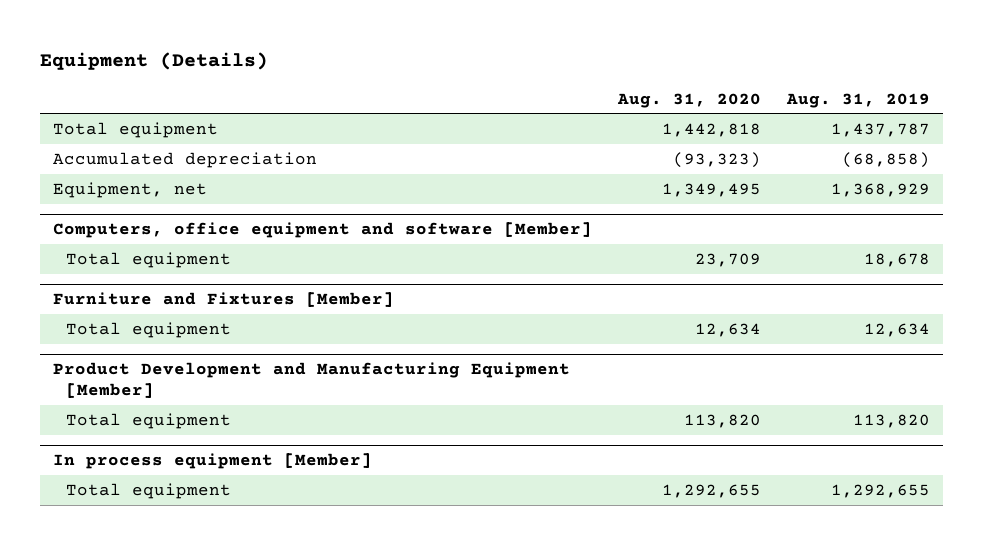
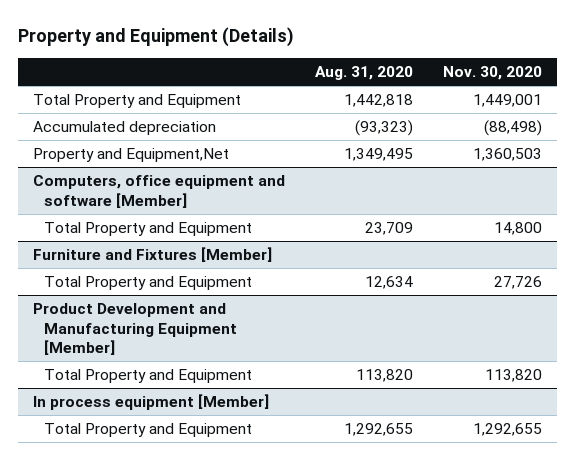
[39,52,268,71] Equipment (Details) -> [17,26,294,47] Property and Equipment (Details)
[785,92,930,108] Aug. 31, 2019 -> none
none -> [442,65,542,80] Nov. 30, 2020
[52,121,218,138] Total equipment -> [32,94,241,109] Total Property and Equipment
[52,181,207,198] Equipment, net -> [32,148,229,163] Property and Equipment,Net
[65,251,231,268] Total equipment -> [43,222,252,237] Total Property and Equipment
[65,321,231,338] Total equipment -> [43,276,252,291] Total Property and Equipment
[65,412,231,429] Total equipment -> [43,369,252,384] Total Property and Equipment
[65,482,231,499] Total equipment -> [43,423,252,438] Total Property and Equipment

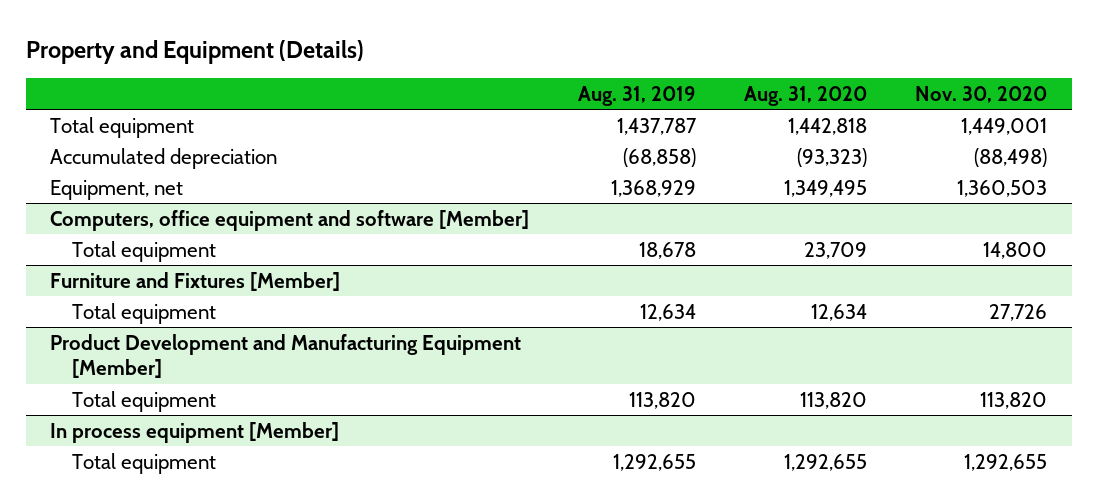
none -> [577,85,696,106] Aug. 31, 2019
[32,94,241,109] Total Property and Equipment -> [50,116,195,138] Total equipment
[32,148,229,163] Property and Equipment,Net -> [50,179,184,200] Equipment, net
[43,222,252,237] Total Property and Equipment -> [72,240,217,262] Total equipment
[43,276,252,291] Total Property and Equipment -> [72,302,217,324] Total equipment
[43,369,252,384] Total Property and Equipment -> [72,390,217,412] Total equipment
[43,423,252,438] Total Property and Equipment -> [72,452,217,474] Total equipment

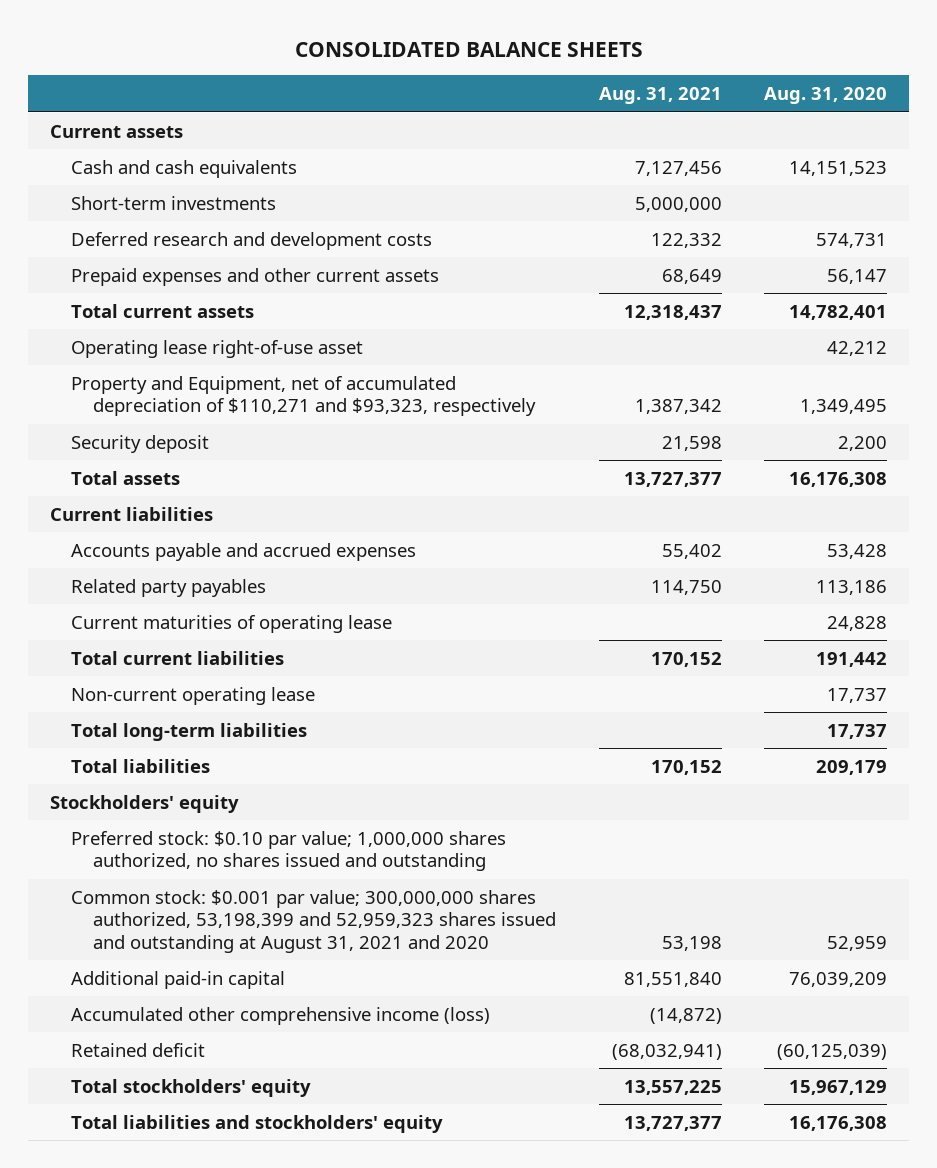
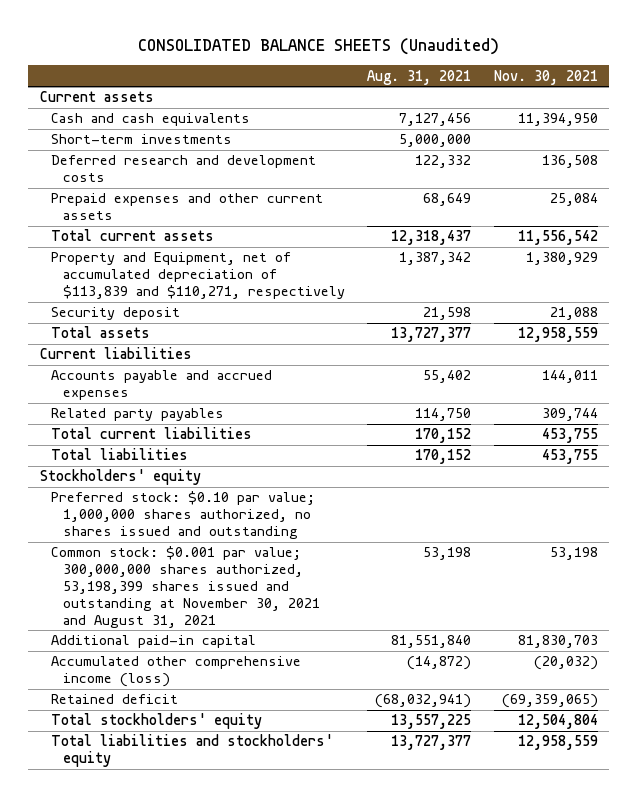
[294,41,643,57] CONSOLIDATED BALANCE SHEETS -> [137,37,499,55] CONSOLIDATED BALANCE SHEETS (Unaudited)
[764,87,888,105] Aug. 31, 2020 -> none
none -> [493,69,598,85] Nov. 30, 2021
[71,339,364,358] Operating lease right-of-use asset -> none
[71,375,537,417] Property and Equipment, net of accumulated depreciation of $110,271 and $93,323, respectively -> [51,252,346,300] Property and Equipment, net of accumulated depreciation of $113,839 and $110,271, respectively
[71,614,393,633] Current maturities of operating lease -> none
[71,686,316,705] Non-current operating lease -> none
[71,722,308,741] Total long-term liabilities -> none
[71,889,557,953] Common stock: $0.001 par value; 300,000,000 shares authorized, 53,198,399 and 52,959,323 shares issued and outstanding at August 31, 2021 and 2020 -> [51,546,321,628] Common stock: $0.001 par value; 300,000,000 shares authorized, 53,198,399 shares issued and outstanding at November 30, 2021 and August 31, 2021

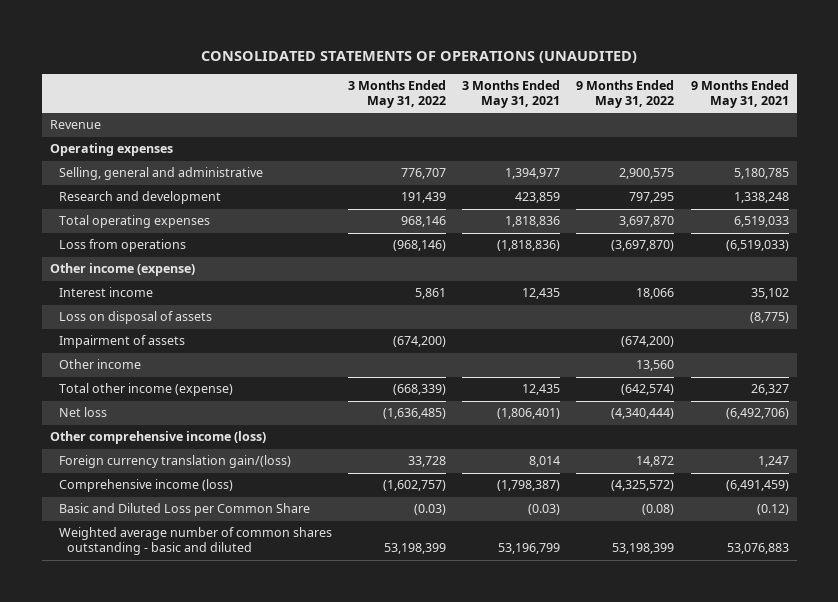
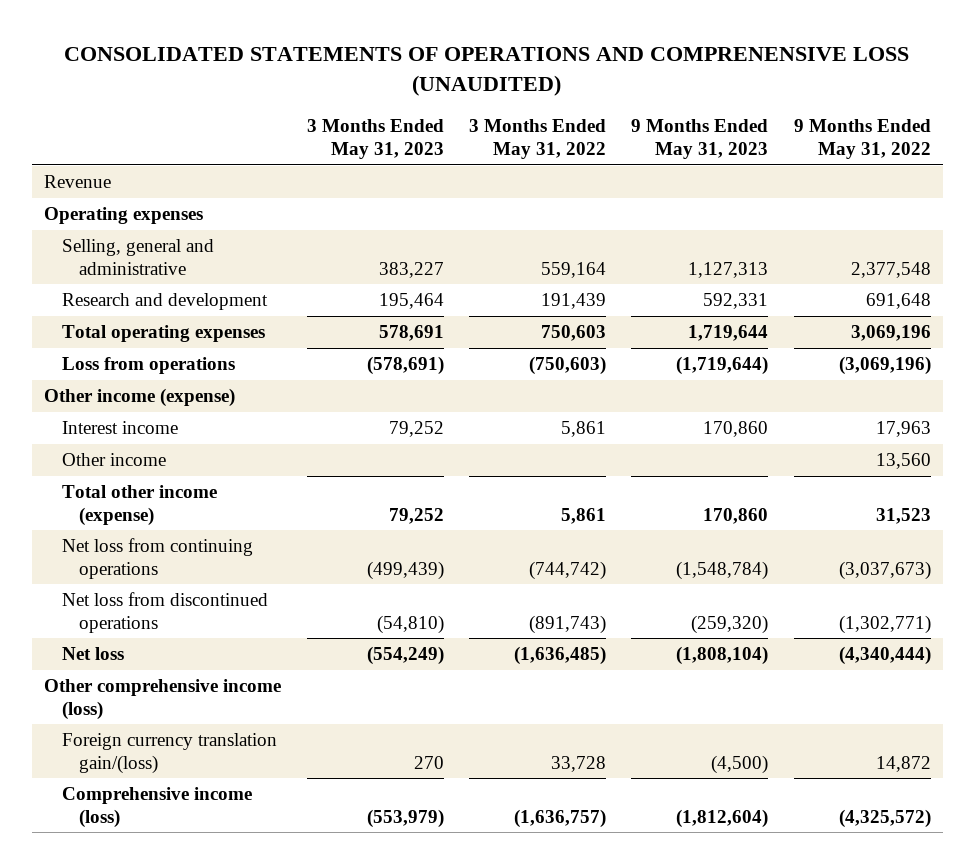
[201,51,638,64] CONSOLIDATED STATEMENTS OF OPERATIONS (UNAUDITED) -> [64,47,910,97] CONSOLIDATED STATEMENTS OF OPERATIONS AND COMPRENENSIVE LOSS (UNAUDITED)
[462,80,561,109] 3 Months Ended May 31, 2021 -> none
[690,80,789,109] 9 Months Ended May 31, 2021 -> none
none -> [306,119,444,160] 3 Months Ended May 31, 2023
none -> [631,119,769,160] 9 Months Ended May 31, 2023
[400,168,446,180] 776,707 -> [540,261,606,278] 559,164
[619,168,675,180] 2,900,575 -> [850,261,931,278] 2,377,548
[629,192,675,204] 797,295 -> [865,293,931,310] 691,648
[400,216,446,228] 968,146 -> [540,325,606,342] 750,603
[619,216,675,228] 3,697,870 -> [850,325,931,342] 3,069,196
[392,240,446,252] (968,146) -> [528,356,606,376] (750,603)
[611,240,675,252] (3,697,870) -> [838,356,931,376] (3,069,196)
[58,311,212,325] Loss on disposal of assets -> none
[58,335,185,349] Impairment of assets -> none
[636,288,675,300] 18,066 -> [875,421,931,438] 17,963
[392,384,446,396] (668,339) -> [560,507,606,524] 5,861
[621,384,675,396] (642,574) -> [875,507,931,524] 31,523
none -> [61,538,253,579] Net loss from continuing operations
none -> [61,592,268,633] Net loss from discontinued operations
[58,503,310,517] Basic and Diluted Loss per Common Share -> none
[58,527,332,556] Weighted average number of common shares outstanding - basic and diluted -> none
[382,480,446,492] (1,602,757) -> [513,808,606,828] (1,636,757)

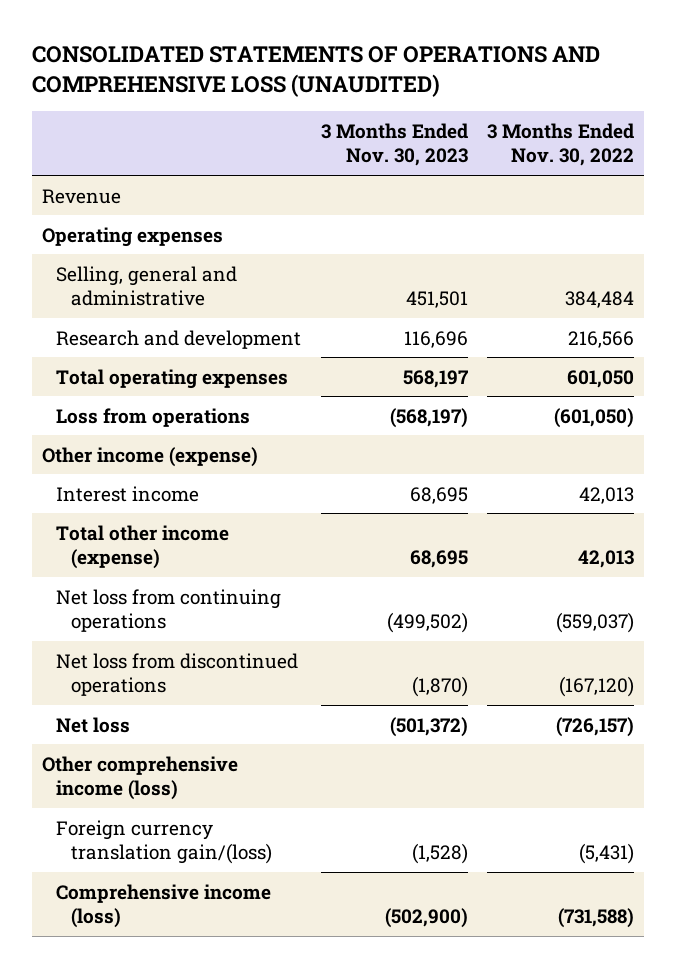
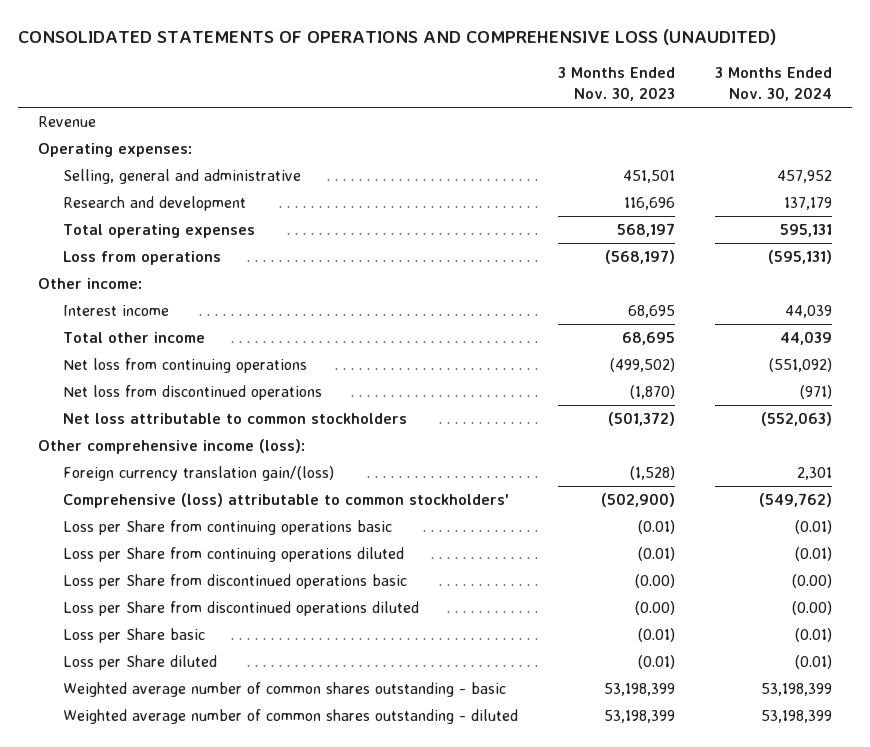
[486,122,634,167] 3 Months Ended Nov. 30, 2022 -> none
none -> [714,67,832,101] 3 Months Ended Nov. 30, 2024
[41,226,223,247] Operating expenses -> [38,143,193,158] Operating expenses:
[41,446,258,467] Other income (expense) -> [38,278,143,290] Other income:
[56,524,230,570] Total other income (expense) -> [62,332,205,344] Total other income
[56,716,131,733] Net loss -> [62,413,407,425] Net loss attributable to common stockholders
[41,755,238,801] Other comprehensive income (loss) -> [38,439,306,455] Other comprehensive income (loss):
[56,883,272,929] Comprehensive income (loss) -> [62,493,509,509] Comprehensive (loss) attributable to common stockholders'
none -> [62,520,392,536] Loss per Share from continuing operations basic
none -> [62,547,404,563] Loss per Share from continuing operations diluted
none -> [62,574,407,590] Loss per Share from discontinued operations basic
none -> [62,601,419,617] Loss per Share from discontinued operations diluted
none -> [62,628,205,644] Loss per Share basic
none -> [62,655,217,671] Loss per Share diluted
none -> [62,682,506,698] Weighted average number of common shares outstanding - basic
none -> [62,709,518,725] Weighted average number of common shares outstanding - diluted

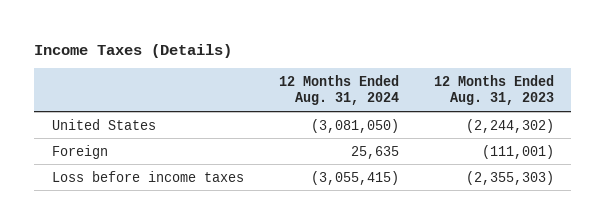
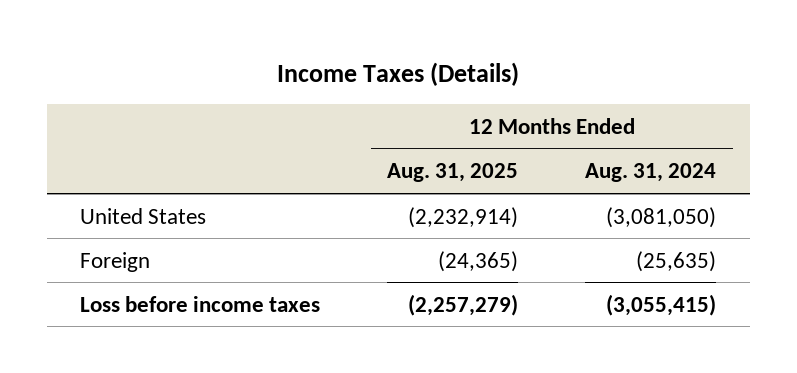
[433,75,554,106] 12 Months Ended Aug. 31, 2023 -> none
none -> [387,163,519,183] Aug. 31, 2025
[350,145,399,159] 25,635 -> [636,250,717,272] (25,635)

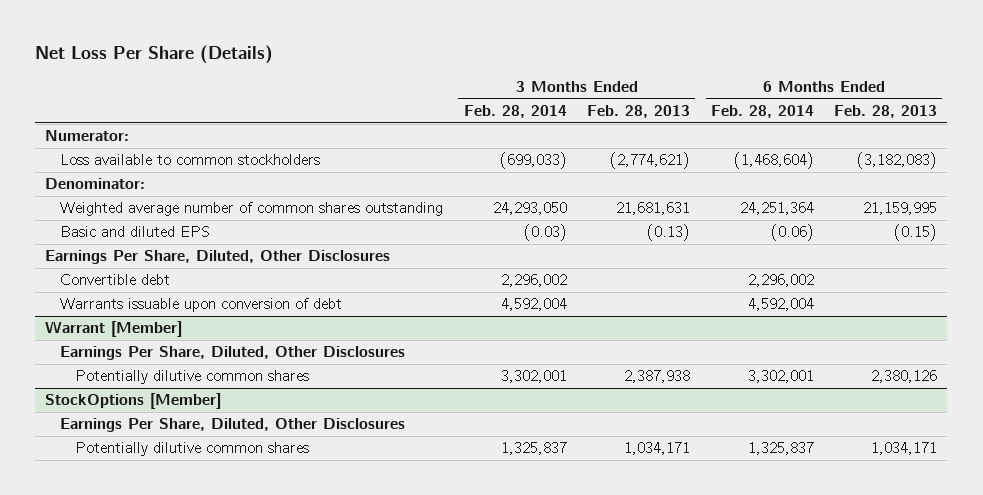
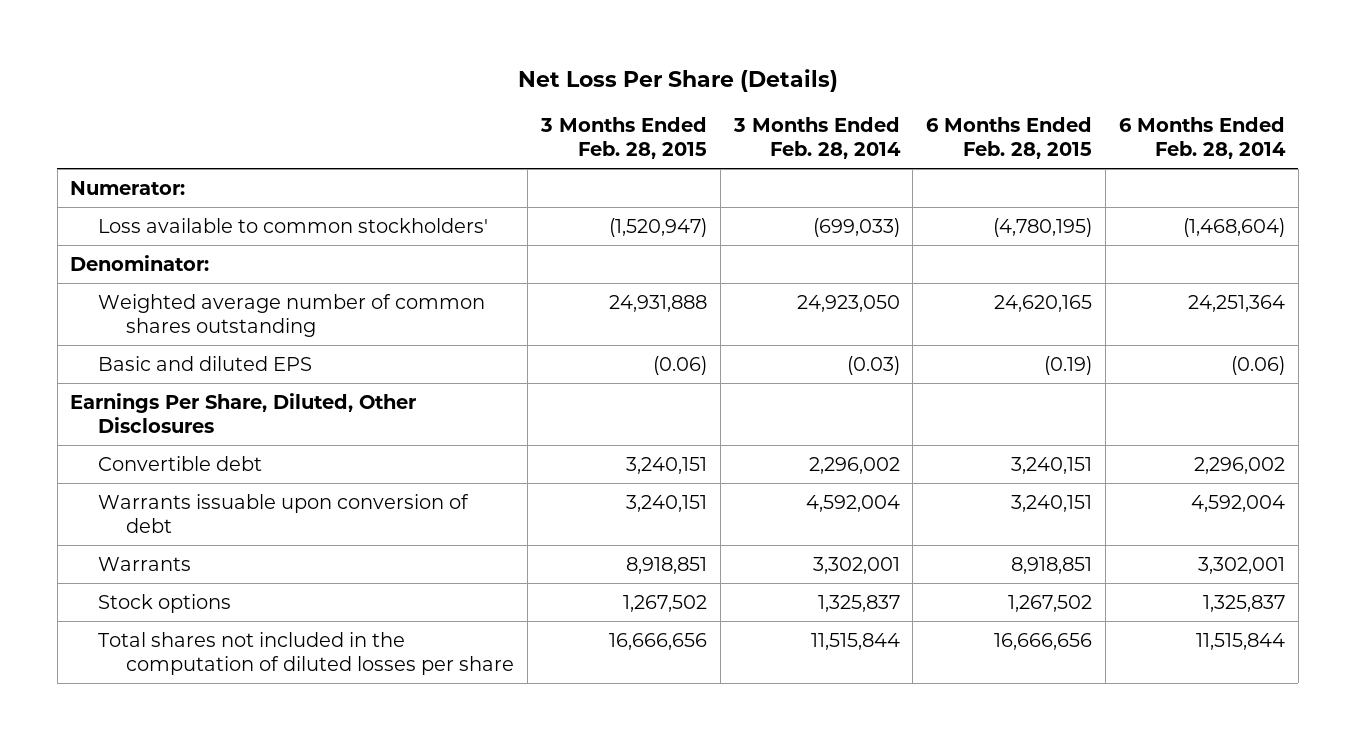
[587,105,691,119] Feb. 28, 2013 -> none
[834,105,938,119] Feb. 28, 2013 -> none
none -> [539,116,707,160] 3 Months Ended Feb. 28, 2015
none -> [926,116,1093,160] 6 Months Ended Feb. 28, 2015
[60,154,321,166] Loss available to common stockholders -> [98,217,489,233] Loss available to common stockholders'
[492,202,567,216] 24,293,050 -> [796,294,900,312] 24,923,050
[45,321,183,338] Warrant [Member] -> none
[60,346,406,361] Earnings Per Share, Diluted, Other Disclosures -> none
[45,393,222,410] StockOptions [Member] -> none
[60,418,406,433] Earnings Per Share, Diluted, Other Disclosures -> none
[74,370,309,385] Potentially dilutive common shares -> [98,556,192,571] Warrants
[74,442,309,457] Potentially dilutive common shares -> [98,593,232,613] Stock options
none -> [98,631,515,675] Total shares not included in the computation of diluted losses per share

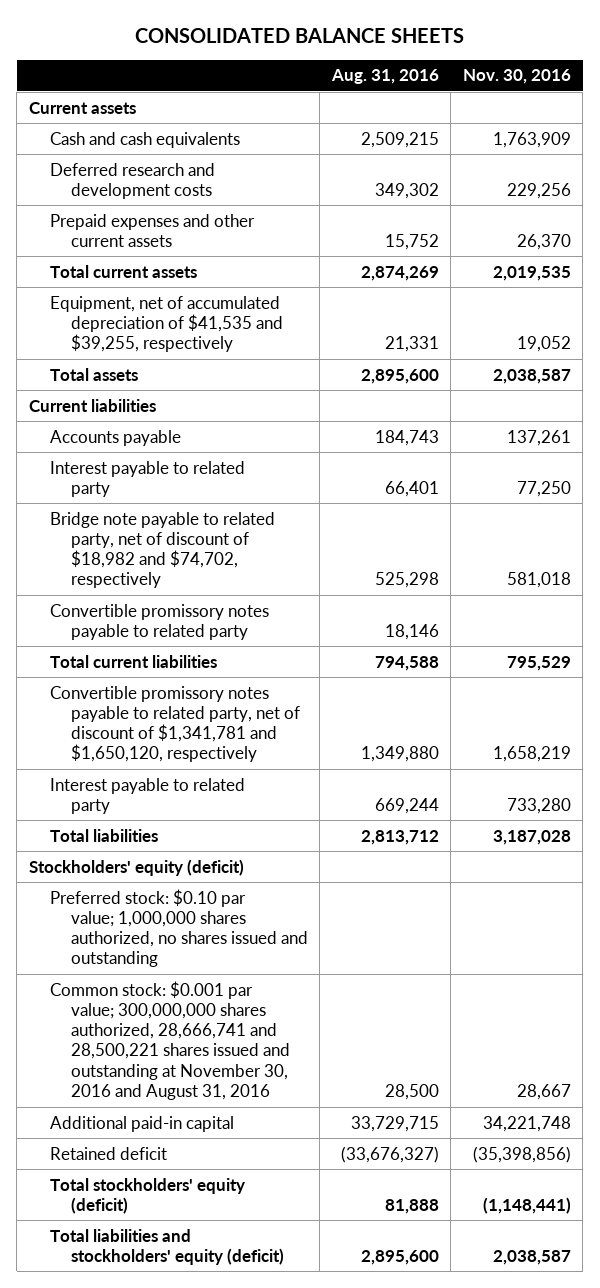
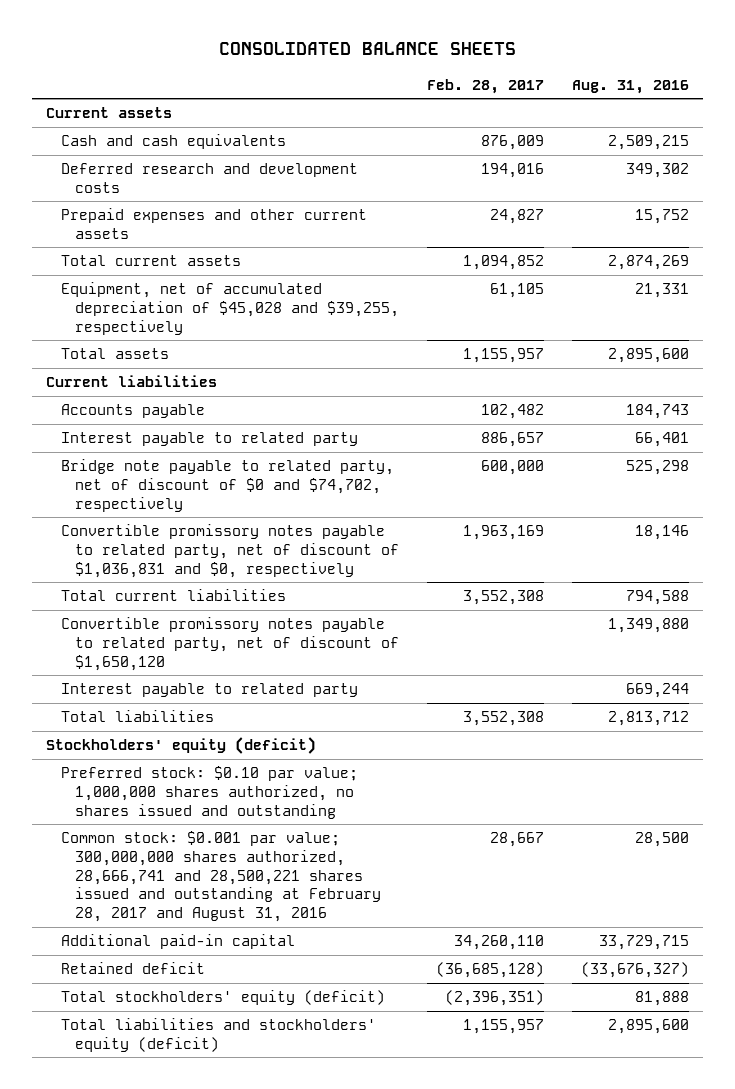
[462,69,571,85] Nov. 30, 2016 -> none
none -> [427,78,545,94] Feb. 28, 2017
[49,295,283,353] Equipment, net of accumulated depreciation of $41,535 and $39,255, respectively -> [60,282,400,335] Equipment, net of accumulated depreciation of $45,028 and $39,255, respectively
[49,511,275,589] Bridge note payable to related party, net of discount of $18,982 and $74,702, respectively -> [60,459,394,512] Bridge note payable to related party, net of discount of $0 and $74,702, respectively
[49,603,269,640] Convertible promissory notes payable to related party -> [60,524,400,578] Convertible promissory notes payable to related party, net of discount of $1,036,831 and $0, respectively
[49,685,300,763] Convertible promissory notes payable to related party, net of discount of $1,341,781 and $1,650,120, respectively -> [60,617,400,671] Convertible promissory notes payable to related party, net of discount of $1,650,120
[49,980,290,1101] Common stock: $0.001 par value; 300,000,000 shares authorized, 28,666,741 and 28,500,221 shares issued and outstanding at November 30, 2016 and August 31, 2016 -> [60,831,382,923] Common stock: $0.001 par value; 300,000,000 shares authorized, 28,666,741 and 28,500,221 shares issued and outstanding at February 28, 2017 and August 31, 2016

